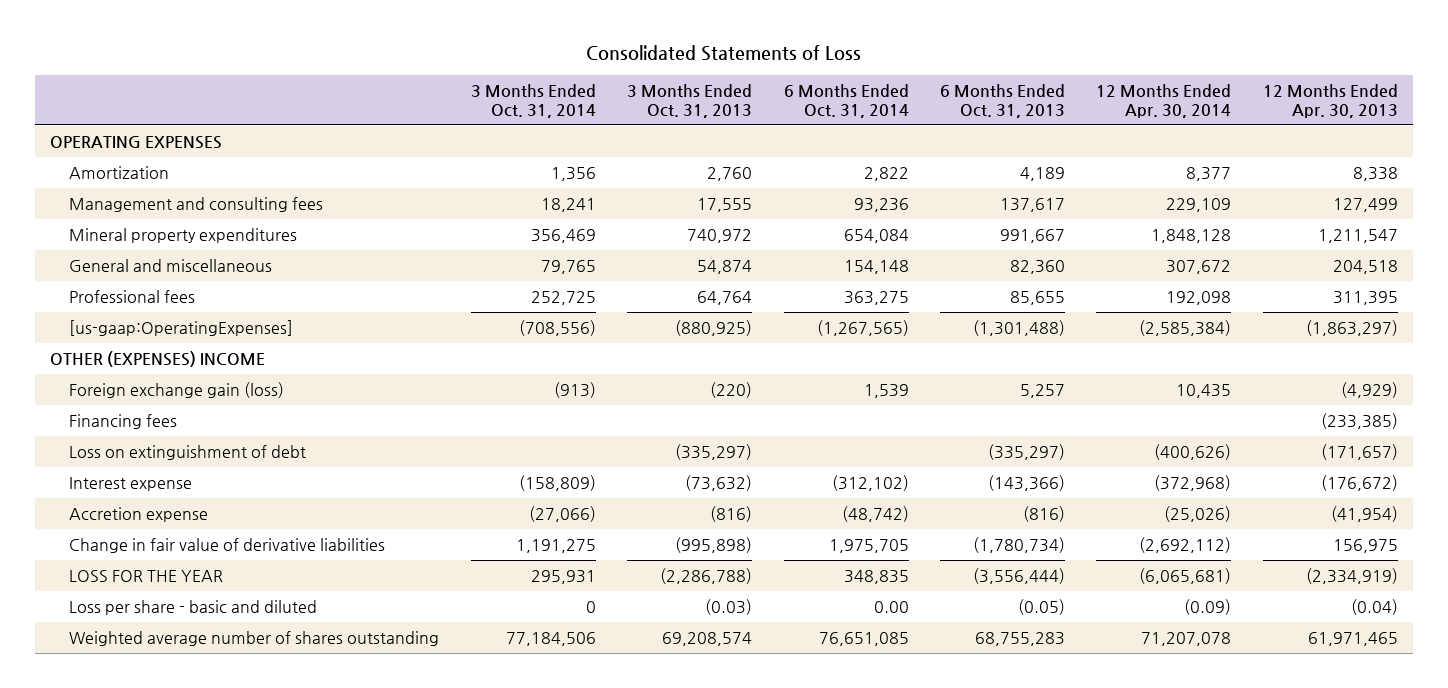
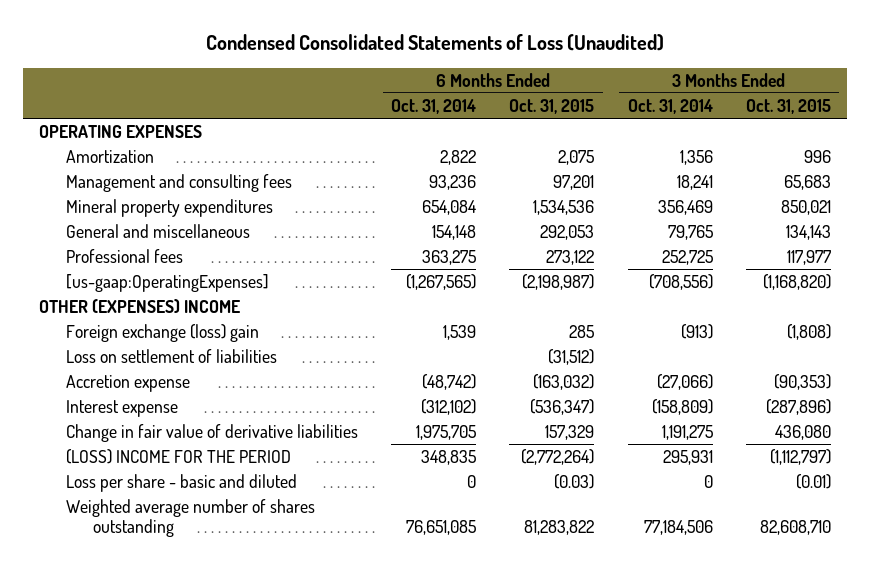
[586,45,862,62] Consolidated Statements of Loss -> [206,34,665,52] Condensed Consolidated Statements of Loss (Unaudited)
[627,83,753,118] 3 Months Ended Oct. 31, 2013 -> none
[939,83,1065,118] 6 Months Ended Oct. 31, 2013 -> none
[1096,83,1232,118] 12 Months Ended Apr. 30, 2014 -> none
[1262,83,1398,118] 12 Months Ended Apr. 30, 2013 -> none
none -> [509,99,595,115] Oct. 31, 2015
none -> [745,99,831,115] Oct. 31, 2015
[69,413,178,429] Financing fees -> none
[69,381,285,398] Foreign exchange gain (loss) -> [66,324,260,343] Foreign exchange (loss) gain
[69,444,307,460] Loss on extinguishment of debt -> [66,349,278,364] Loss on settlement of liabilities
[69,476,193,491] Interest expense -> [66,400,179,418] Interest expense
[69,569,224,582] LOSS FOR THE YEAR -> [66,449,292,465] (LOSS) INCOME FOR THE PERIOD
[873,600,909,613] 0.00 -> [467,475,477,489] 0

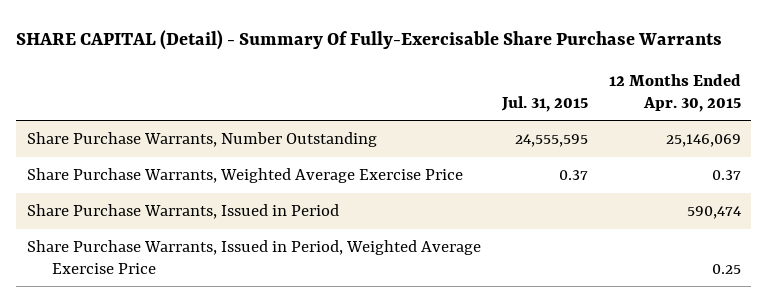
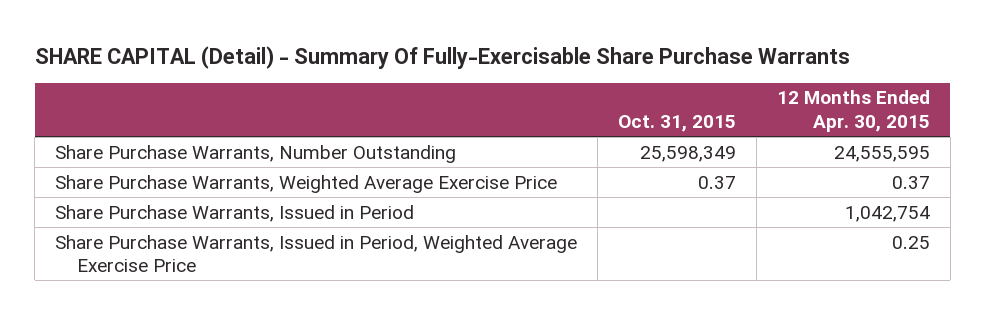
[500,95,588,112] Jul. 31, 2015 -> none
none -> [618,114,737,132] Oct. 31, 2015
[665,134,741,148] 25,146,069 -> [833,145,930,162] 24,555,595
[686,206,741,220] 590,474 -> [844,205,930,222] 1,042,754

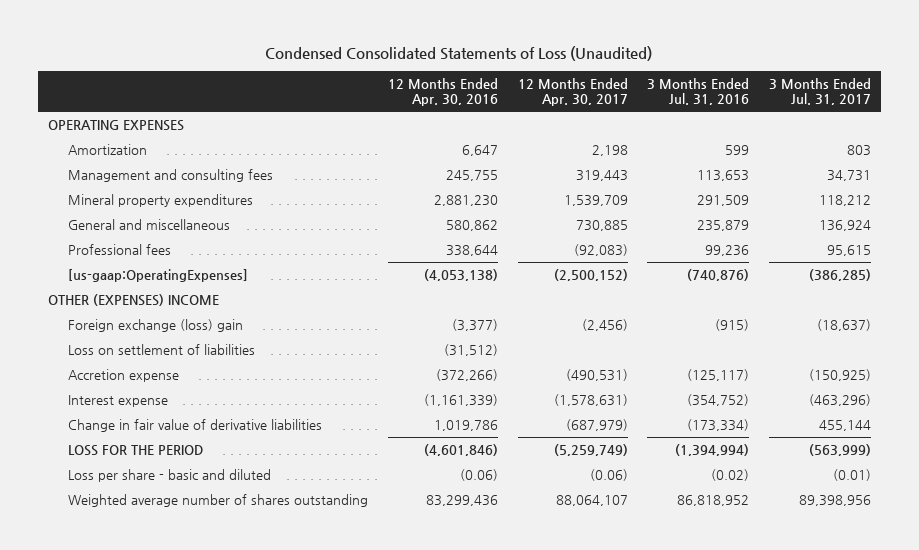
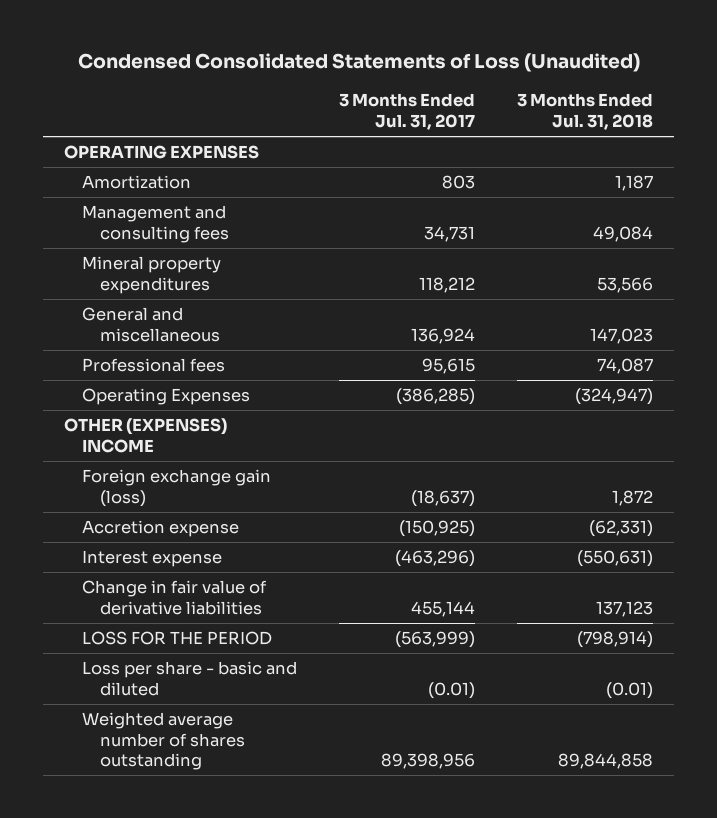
[387,77,498,107] 12 Months Ended Apr. 30, 2016 -> none
[517,77,628,107] 12 Months Ended Apr. 30, 2017 -> none
[647,77,750,106] 3 Months Ended Jul. 31, 2016 -> none
none -> [517,93,654,130] 3 Months Ended Jul. 31, 2018
[68,268,249,282] [us-gaap:OperatingExpenses] -> [81,388,250,406] Operating Expenses
[68,343,256,355] Loss on settlement of liabilities -> none
[68,318,244,332] Foreign exchange (loss) gain -> [81,469,271,507] Foreign exchange gain (loss)

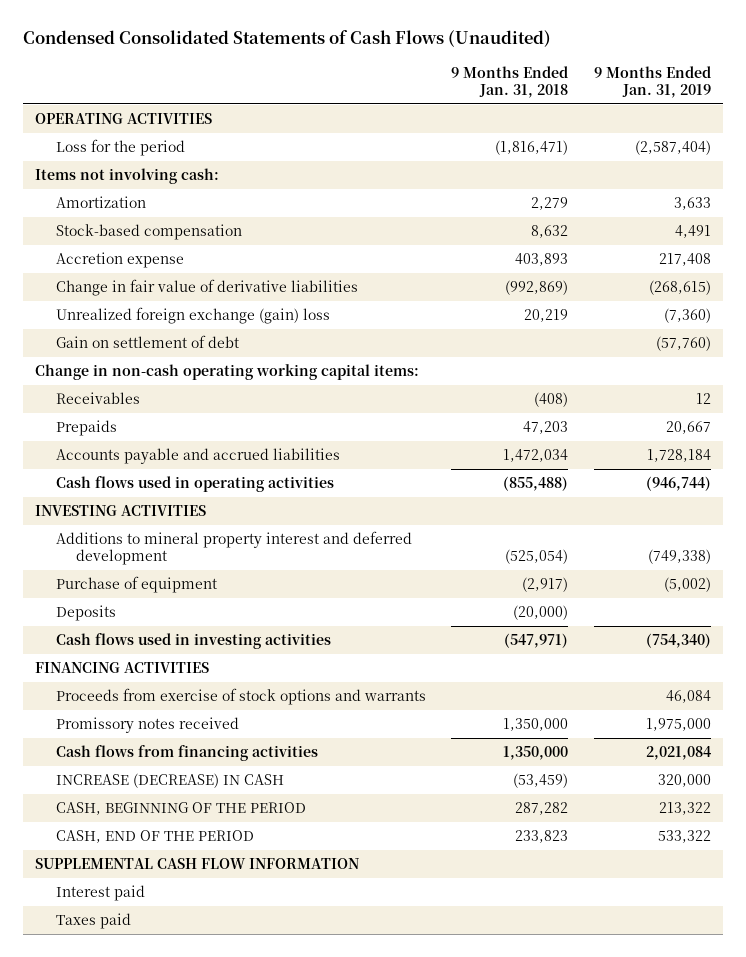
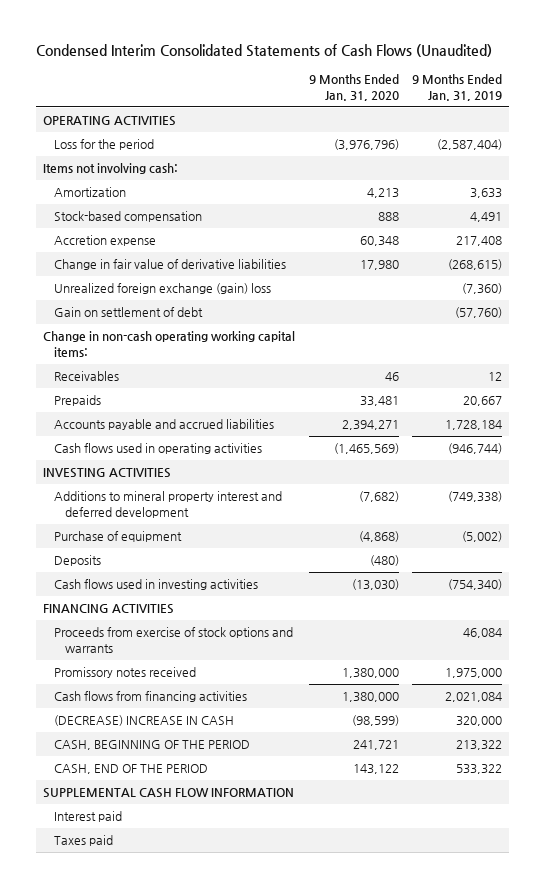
[22,30,551,48] Condensed Consolidated Statements of Cash Flows (Unaudited) -> [36,43,493,57] Condensed Interim Consolidated Statements of Cash Flows (Unaudited)
[451,65,569,98] 9 Months Ended Jan. 31, 2018 -> none
none -> [308,74,399,102] 9 Months Ended Jan. 31, 2020
[55,773,284,789] INCREASE (DECREASE) IN CASH -> [54,715,235,727] (DECREASE) INCREASE IN CASH

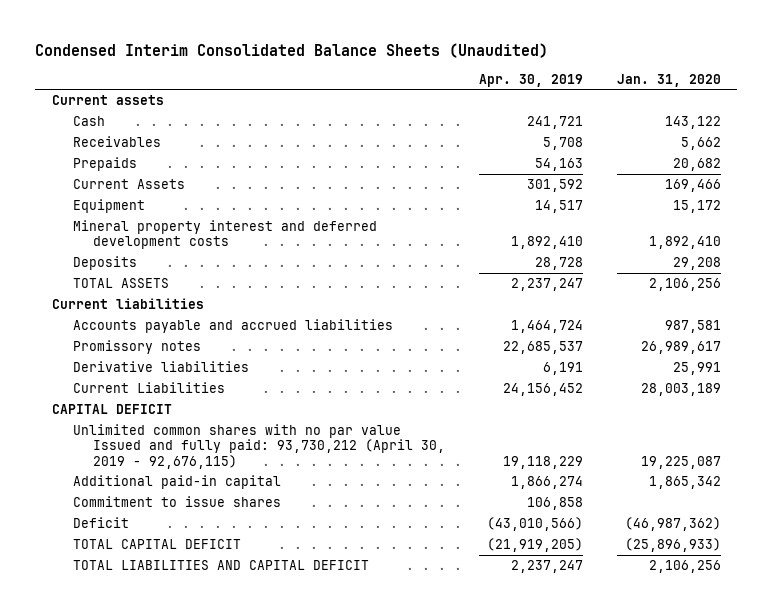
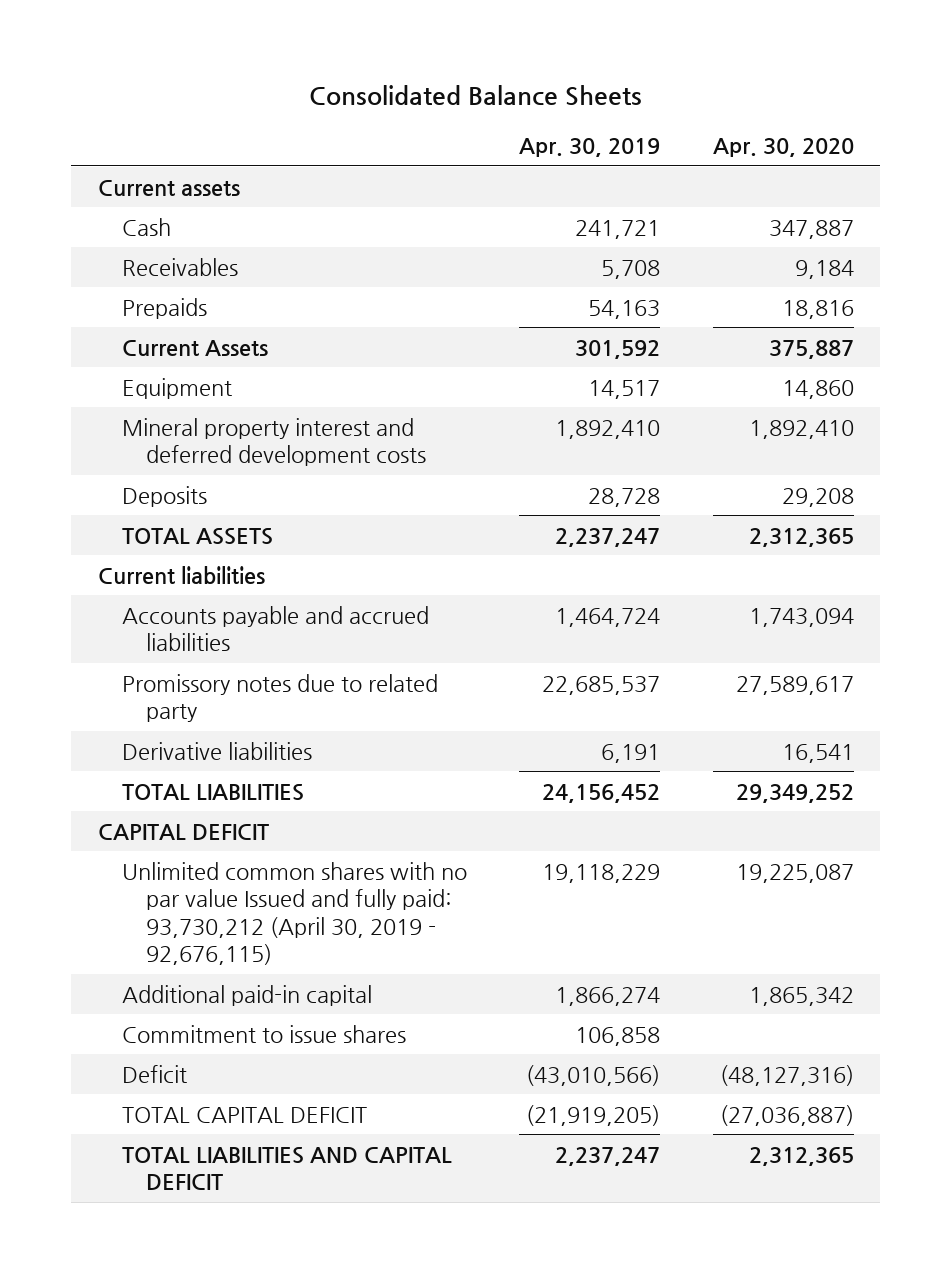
[35,42,549,58] Condensed Interim Consolidated Balance Sheets (Unaudited) -> [308,85,642,107] Consolidated Balance Sheets
[616,73,721,87] Jan. 31, 2020 -> none
none -> [712,138,854,158] Apr. 30, 2020
[72,340,201,355] Promissory notes -> [121,673,438,723] Promissory notes due to related party
[72,382,225,394] Current Liabilities -> [121,783,304,801] TOTAL LIABILITIES

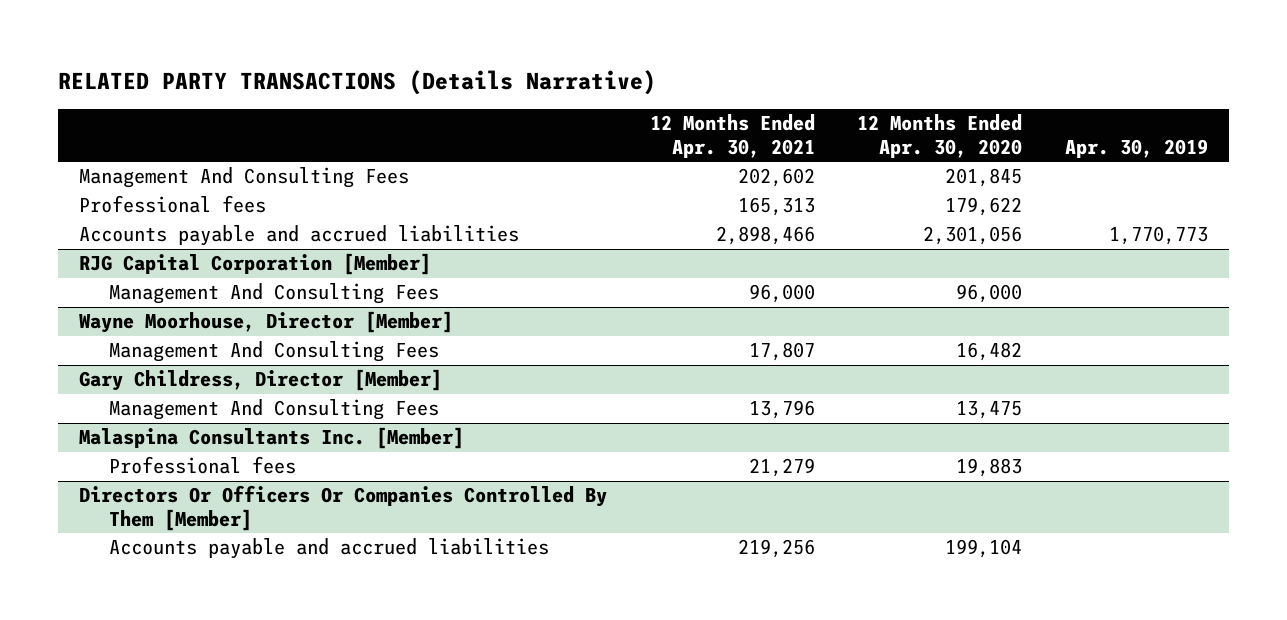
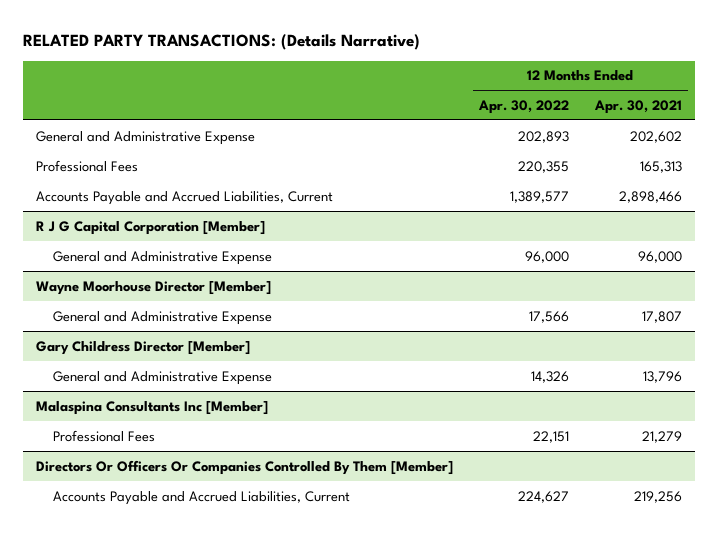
[58,70,657,96] RELATED PARTY TRANSACTIONS (Details Narrative) -> [23,34,421,51] RELATED PARTY TRANSACTIONS: (Details Narrative)
[857,114,1023,158] 12 Months Ended Apr. 30, 2020 -> none
[1064,138,1208,158] Apr. 30, 2019 -> none
none -> [478,99,570,114] Apr. 30, 2022
[79,167,410,189] Management And Consulting Fees -> [36,130,256,145] General and Administrative Expense
[79,195,267,214] Professional fees -> [36,159,139,172] Professional Fees
[79,225,520,247] Accounts payable and accrued liabilities -> [36,190,334,205] Accounts Payable and Accrued Liabilities, Current
[79,253,432,276] RJG Capital Corporation [Member] -> [36,220,266,235] R J G Capital Corporation [Member]
[109,283,440,305] Management And Consulting Fees -> [53,250,273,265] General and Administrative Expense
[79,311,454,334] Wayne Moorhouse, Director [Member] -> [36,280,272,295] Wayne Moorhouse Director [Member]
[109,341,440,363] Management And Consulting Fees -> [53,310,273,325] General and Administrative Expense
[79,369,443,392] Gary Childress, Director [Member] -> [36,340,251,355] Gary Childress Director [Member]
[109,399,440,421] Management And Consulting Fees -> [53,370,273,385] General and Administrative Expense
[79,427,465,450] Malaspina Consultants Inc. [Member] -> [36,400,269,415] Malaspina Consultants Inc [Member]
[109,456,297,475] Professional fees -> [53,429,156,442] Professional Fees
[109,538,550,560] Accounts payable and accrued liabilities -> [53,490,351,505] Accounts Payable and Accrued Liabilities, Current

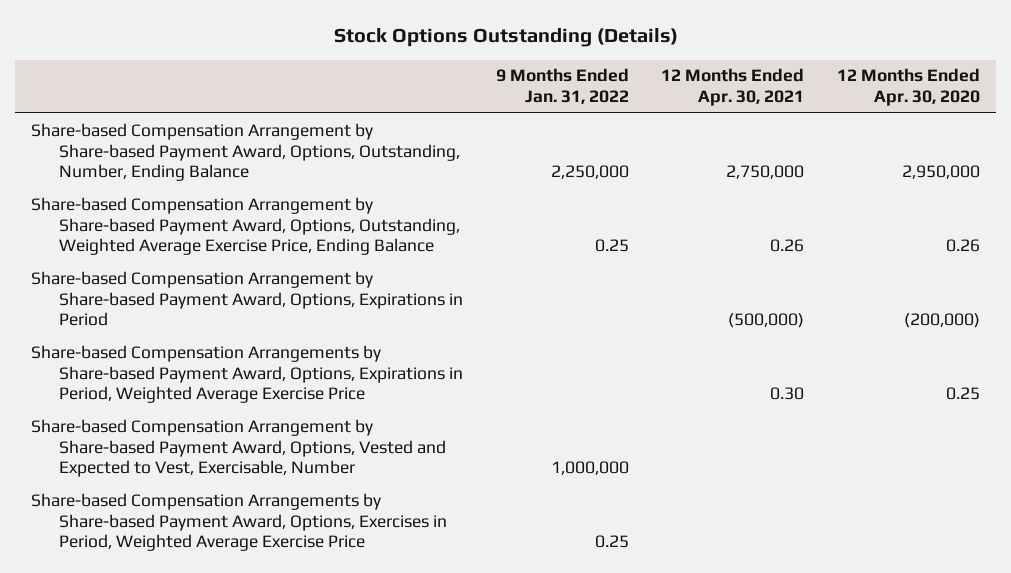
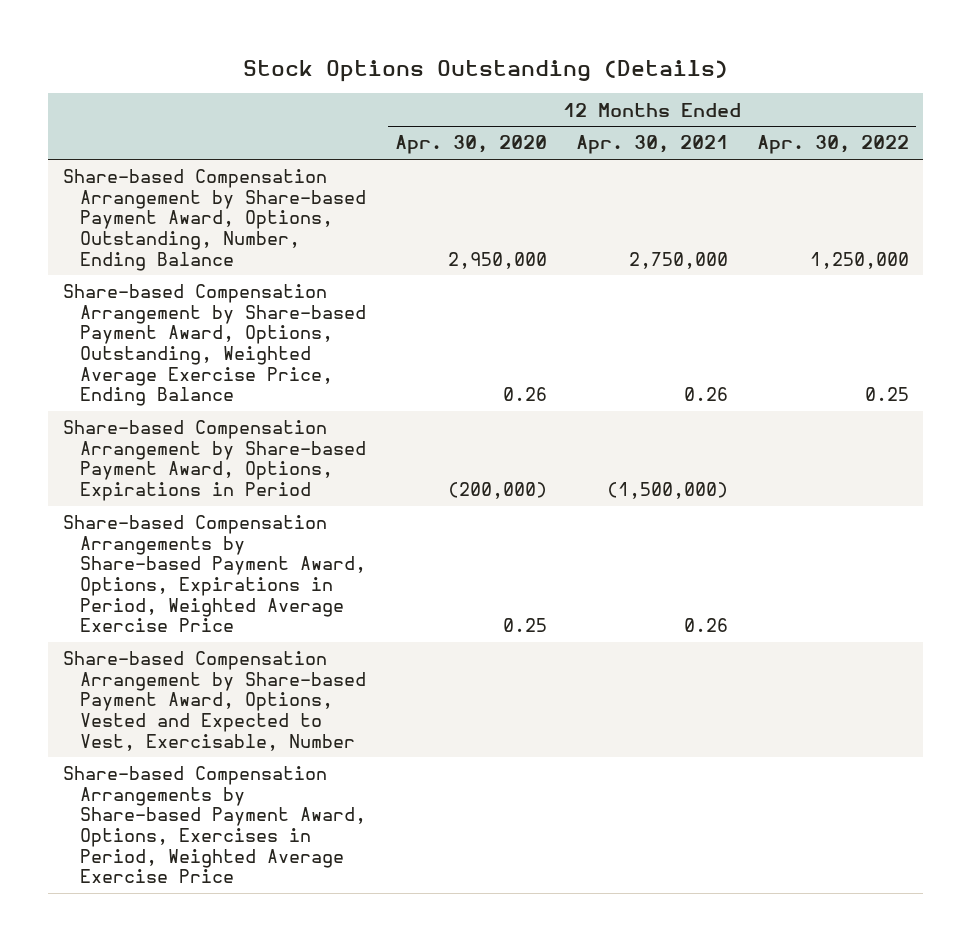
[495,68,629,105] 9 Months Ended Jan. 31, 2022 -> none
none -> [756,135,909,155] Apr. 30, 2022
[728,313,805,329] (500,000) -> [606,482,728,500] (1,500,000)
[770,387,805,401] 0.30 -> [683,618,728,633] 0.26

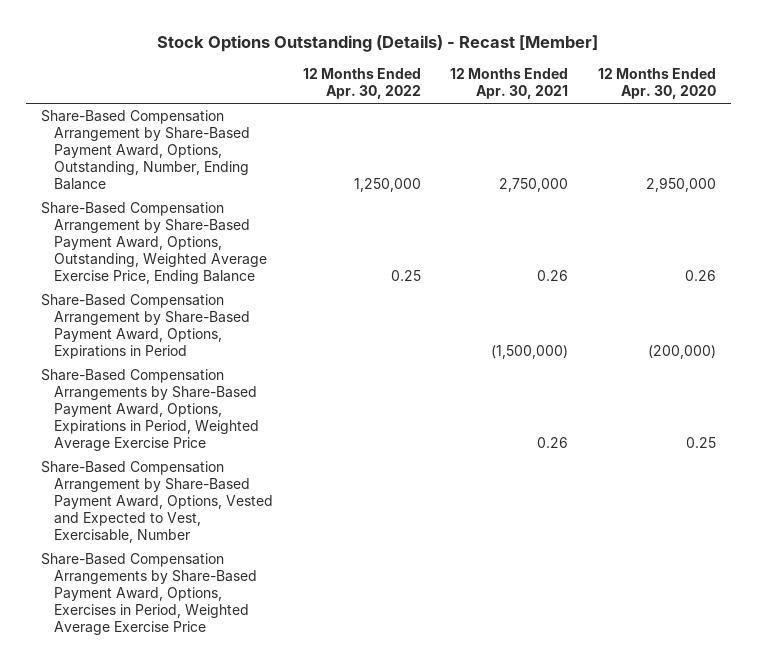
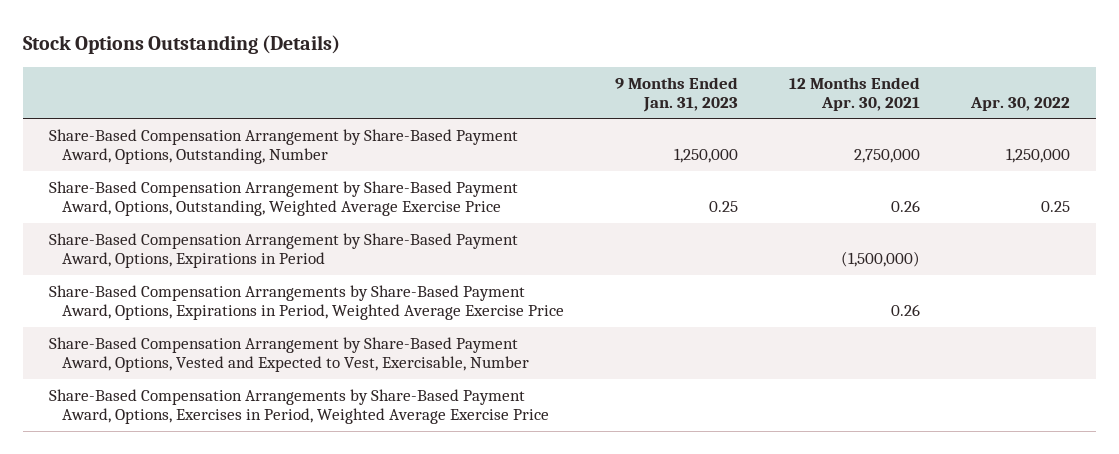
[157,35,599,53] Stock Options Outstanding (Details) - Recast [Member] -> [23,34,341,54] Stock Options Outstanding (Details)
[302,68,421,100] 12 Months Ended Apr. 30, 2022 -> none
[597,68,716,100] 12 Months Ended Apr. 30, 2020 -> none
none -> [615,76,739,113] 9 Months Ended Jan. 31, 2023
none -> [970,97,1071,112] Apr. 30, 2022
[40,110,250,191] Share-Based Compensation Arrangement by Share-Based Payment Award, Options, Outstanding, Number, Ending Balance -> [48,128,518,165] Share-Based Compensation Arrangement by Share-Based Payment Award, Options, Outstanding, Number
[40,202,267,285] Share-Based Compensation Arrangement by Share-Based Payment Award, Options, Outstanding, Weighted Average Exercise Price, Ending Balance -> [48,180,518,217] Share-Based Compensation Arrangement by Share-Based Payment Award, Options, Outstanding, Weighted Average Exercise Price

